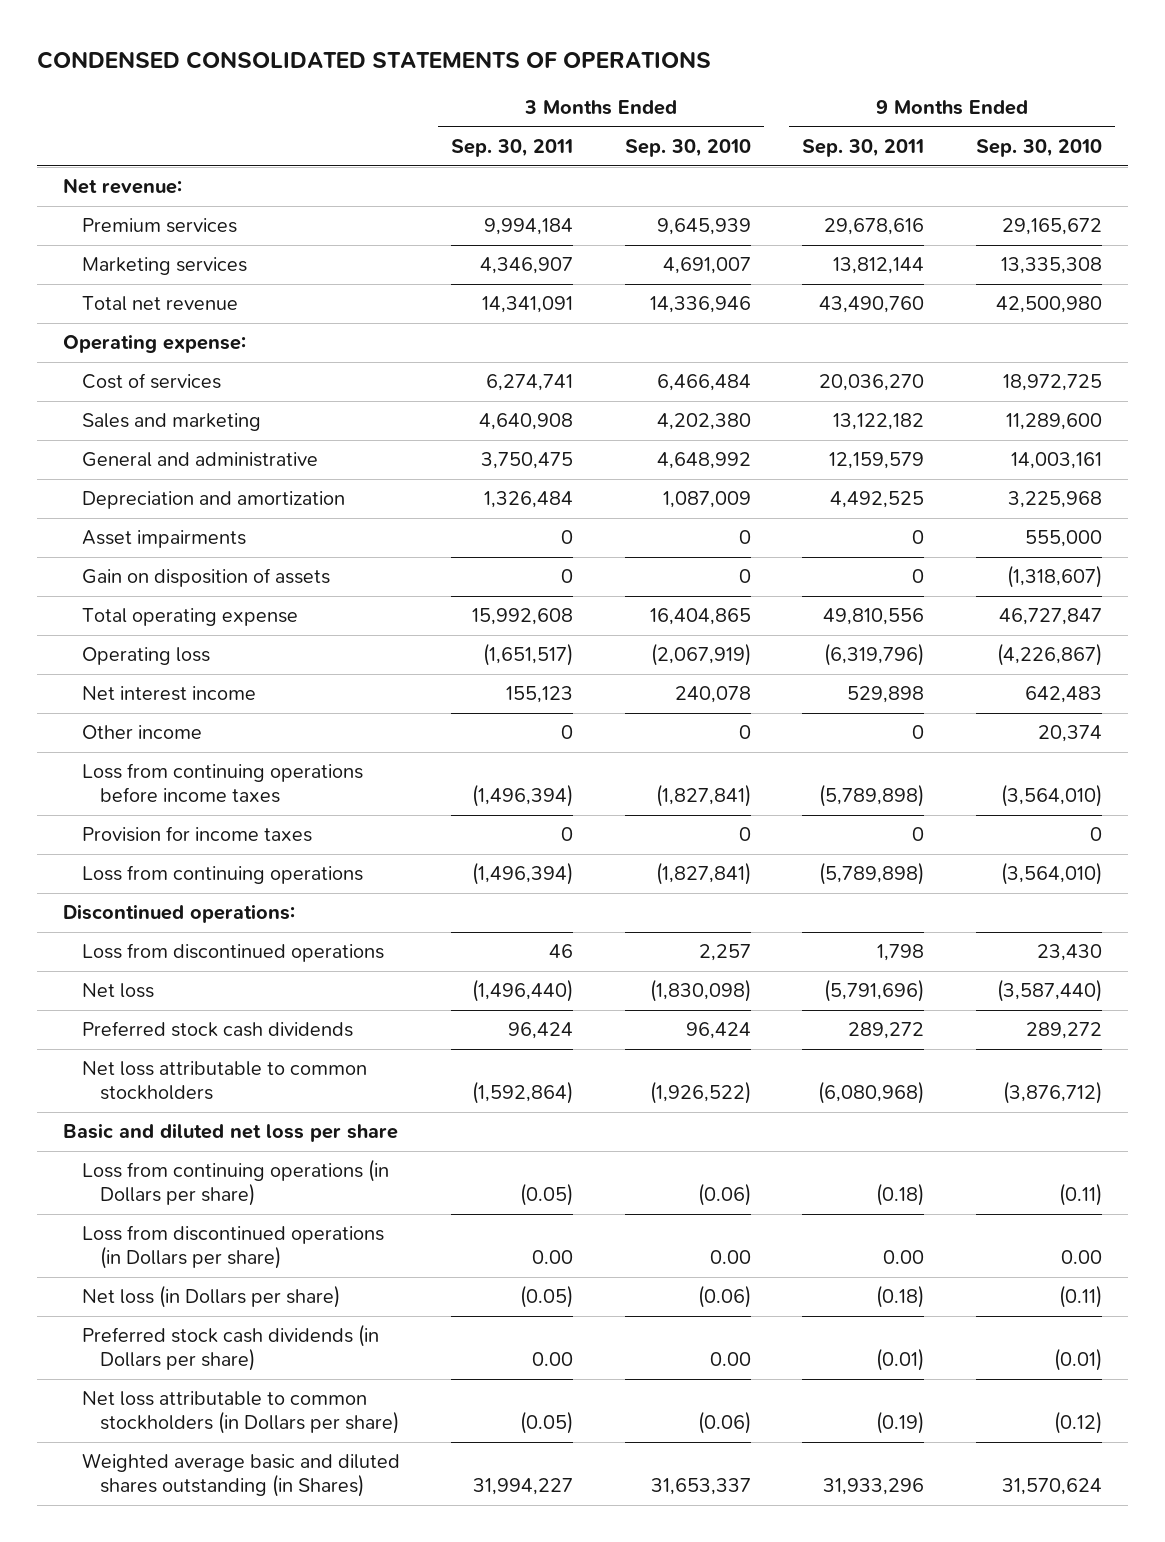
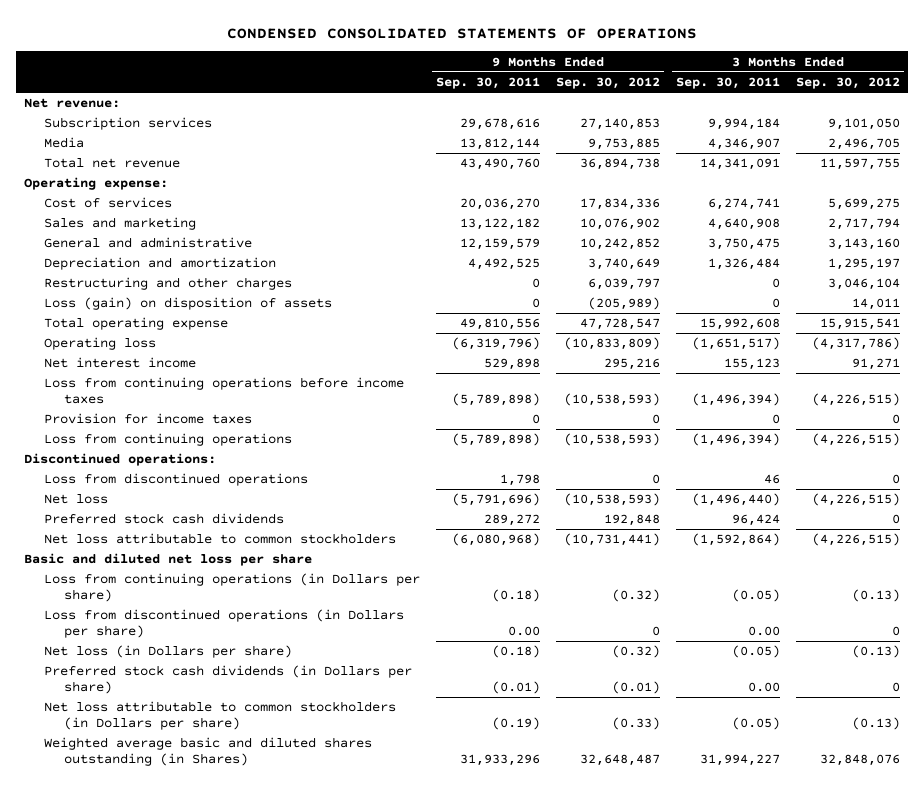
[624,139,751,158] Sep. 30, 2010 -> none
[975,139,1102,158] Sep. 30, 2010 -> none
none -> [555,76,660,89] Sep. 30, 2012
none -> [795,76,900,89] Sep. 30, 2012
[81,218,237,234] Premium services -> [44,117,213,131] Subscription services
[81,257,247,276] Marketing services -> [44,137,85,149] Media
[81,530,246,549] Asset impairments -> none
none -> [44,277,293,291] Restructuring and other charges
[81,568,330,588] Gain on disposition of assets -> [44,297,333,311] Loss (gain) on disposition of assets
[81,725,202,740] Other income -> none

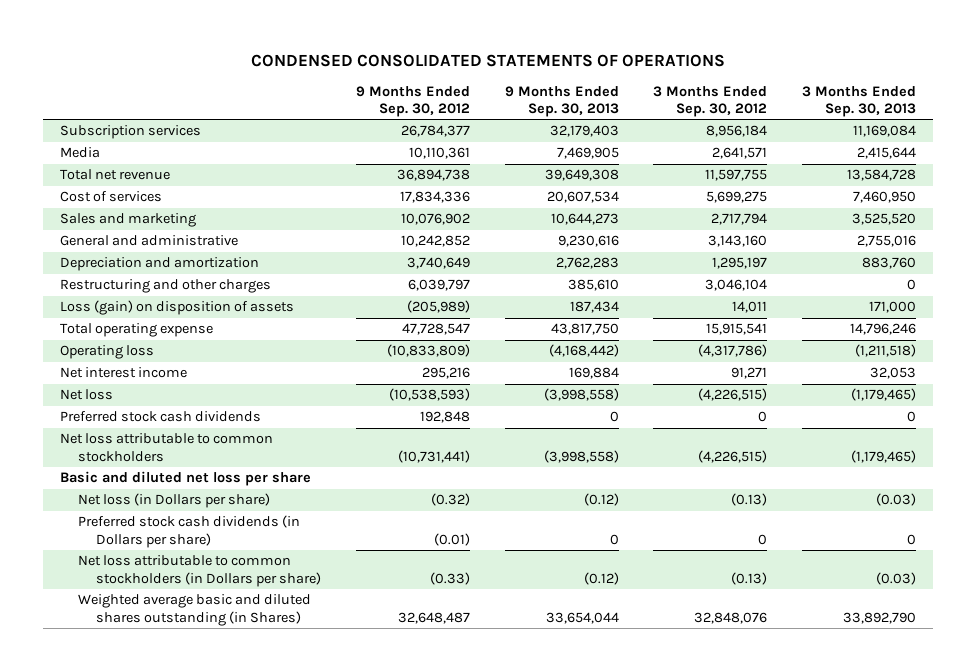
[436,76,541,89] Sep. 30, 2011 -> none
[675,76,780,89] Sep. 30, 2011 -> none
none -> [504,85,619,118] 9 Months Ended Sep. 30, 2013
none -> [801,85,916,118] 3 Months Ended Sep. 30, 2013
[24,98,121,109] Net revenue: -> none
[579,118,660,131] 27,140,853 -> [400,125,470,138] 26,784,377
[827,118,900,131] 9,101,050 -> [706,125,768,138] 8,956,184
[587,138,660,151] 9,753,885 -> [408,147,470,160] 10,110,361
[827,138,900,151] 2,496,705 -> [712,147,768,160] 2,641,571
[24,177,169,191] Operating expense: -> none
[44,377,405,405] Loss from continuing operations before income taxes -> none
[44,413,253,425] Provision for income taxes -> none
[44,433,293,447] Loss from continuing operations -> none
[24,453,217,467] Discontinued operations: -> none
[44,473,309,487] Loss from discontinued operations -> none
[44,573,421,603] Loss from continuing operations (in Dollars per share) -> none
[44,609,405,639] Loss from discontinued operations (in Dollars per share) -> none

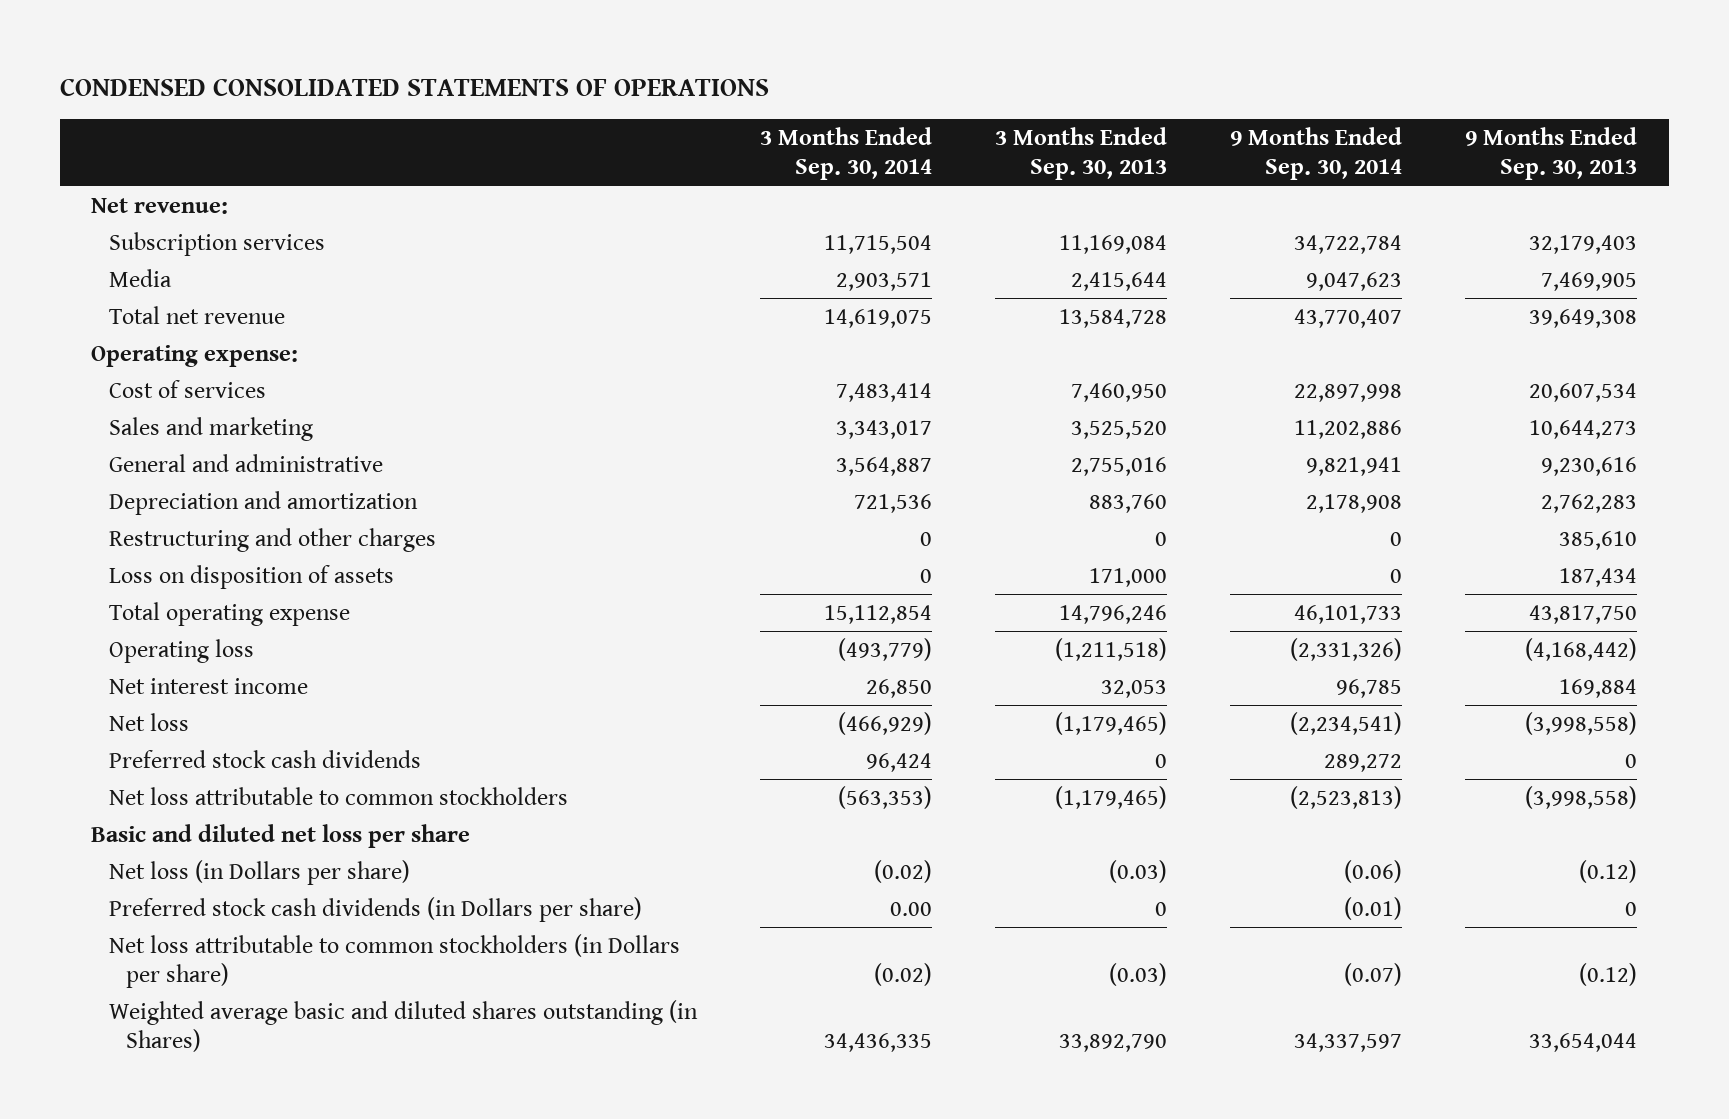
[355,85,470,118] 9 Months Ended Sep. 30, 2012 -> none
[653,85,768,118] 3 Months Ended Sep. 30, 2012 -> none
none -> [759,127,932,181] 3 Months Ended Sep. 30, 2014
none -> [1230,127,1403,181] 9 Months Ended Sep. 30, 2014
none -> [91,197,229,214] Net revenue:
none -> [91,344,299,367] Operating expense:
[60,300,295,316] Loss (gain) on disposition of assets -> [108,564,394,589] Loss on disposition of assets

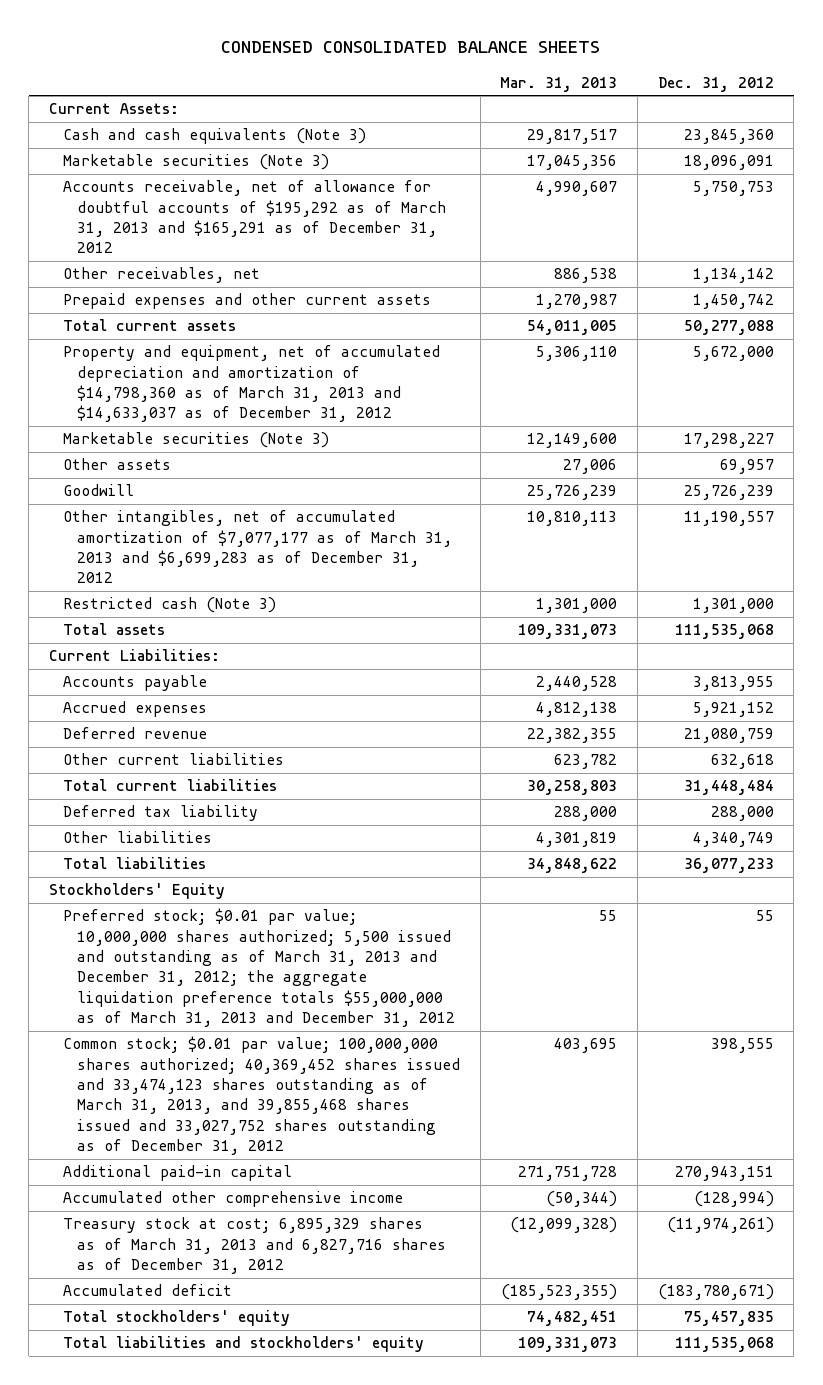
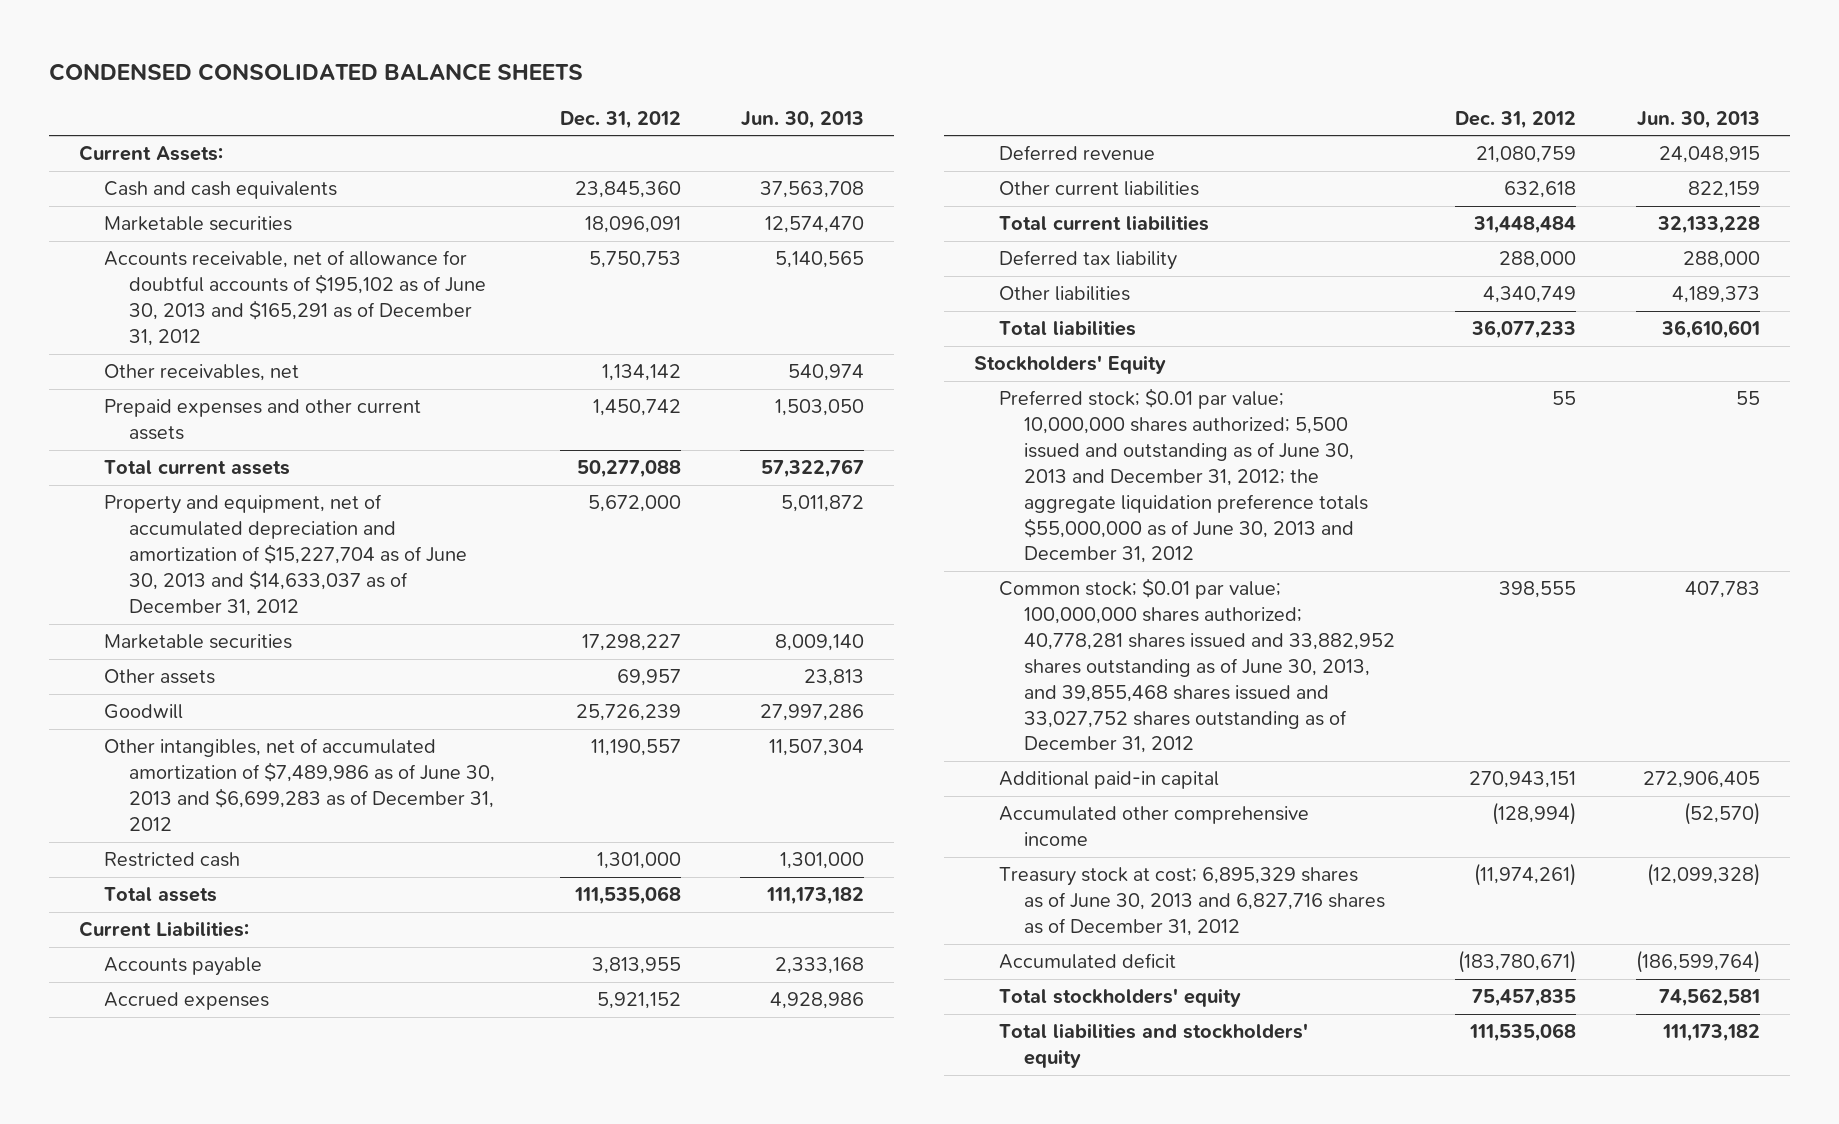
[500,76,618,92] Mar. 31, 2013 -> none
none -> [741,110,865,129] Jun. 30, 2013
[63,128,367,145] Cash and cash equivalents (Note 3) -> [103,181,337,200] Cash and cash equivalents
[63,154,330,171] Marketable securities (Note 3) -> [103,216,292,232] Marketable securities
[63,180,447,254] Accounts receivable, net of allowance for doubtful accounts of $195,292 as of March 31, 2013 and $165,291 as of December 31, 2012 -> [103,250,486,346] Accounts receivable, net of allowance for doubtful accounts of $195,102 as of June 30, 2013 and $165,291 as of December 31, 2012
[63,345,441,423] Property and equipment, net of accumulated depreciation and amortization of $14,798,360 as of March 31, 2013 and $14,633,037 as of December 31, 2012 -> [103,494,467,616] Property and equipment, net of accumulated depreciation and amortization of $15,227,704 as of June 30, 2013 and $14,633,037 as of December 31, 2012
[63,432,330,449] Marketable securities (Note 3) -> [103,634,292,650] Marketable securities
[63,510,453,584] Other intangibles, net of accumulated amortization of $7,077,177 as of March 31, 2013 and $6,699,283 as of December 31, 2012 -> [103,738,495,831] Other intangibles, net of accumulated amortization of $7,489,986 as of June 30, 2013 and $6,699,283 as of December 31, 2012
[63,597,277,614] Restricted cash (Note 3) -> [103,852,240,868] Restricted cash
[63,908,456,1028] Preferred stock; $0.01 par value; 10,000,000 shares authorized; 5,500 issued and outstanding as of March 31, 2013 and December 31, 2012; the aggregate liquidation preference totals $55,000,000 as of March 31, 2013 and December 31, 2012 -> [999,388,1369,564] Preferred stock; $0.01 par value; 10,000,000 shares authorized; 5,500 issued and outstanding as of June 30, 2013 and December 31, 2012; the aggregate liquidation preference totals $55,000,000 as of June 30, 2013 and December 31, 2012
[63,1036,461,1156] Common stock; $0.01 par value; 100,000,000 shares authorized; 40,369,452 shares issued and 33,474,123 shares outstanding as of March 31, 2013, and 39,855,468 shares issued and 33,027,752 shares outstanding as of December 31, 2012 -> [999,578,1396,754] Common stock; $0.01 par value; 100,000,000 shares authorized; 40,778,281 shares issued and 33,882,952 shares outstanding as of June 30, 2013, and 39,855,468 shares issued and 33,027,752 shares outstanding as of December 31, 2012
[63,1217,447,1275] Treasury stock at cost; 6,895,329 shares as of March 31, 2013 and 6,827,716 shares as of December 31, 2012 -> [999,867,1386,937] Treasury stock at cost; 6,895,329 shares as of June 30, 2013 and 6,827,716 shares as of December 31, 2012

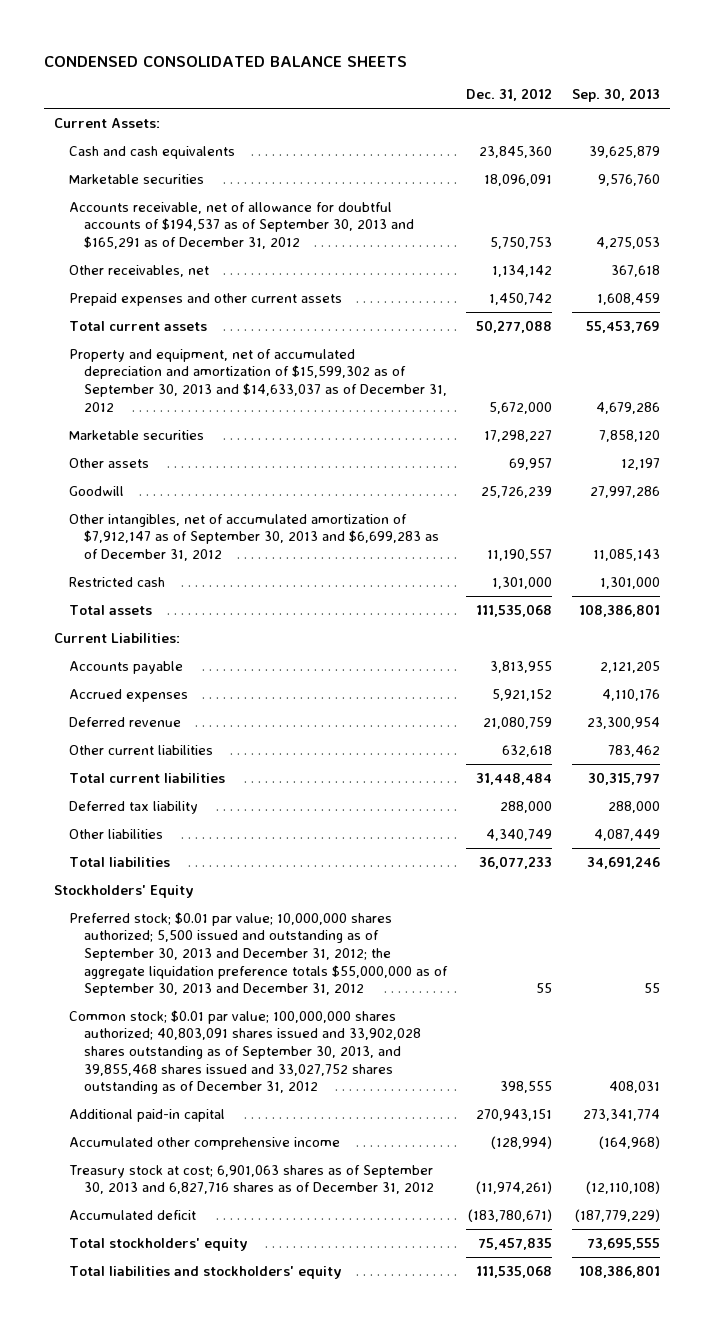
[741,110,865,129] Jun. 30, 2013 -> none
none -> [571,88,660,103] Sep. 30, 2013
[103,250,486,346] Accounts receivable, net of allowance for doubtful accounts of $195,102 as of June 30, 2013 and $165,291 as of December 31, 2012 -> [69,201,415,249] Accounts receivable, net of allowance for doubtful accounts of $194,537 as of September 30, 2013 and $165,291 as of December 31, 2012
[103,494,467,616] Property and equipment, net of accumulated depreciation and amortization of $15,227,704 as of June 30, 2013 and $14,633,037 as of December 31, 2012 -> [69,348,448,412] Property and equipment, net of accumulated depreciation and amortization of $15,599,302 as of September 30, 2013 and $14,633,037 as of December 31, 2012
[103,738,495,831] Other intangibles, net of accumulated amortization of $7,489,986 as of June 30, 2013 and $6,699,283 as of December 31, 2012 -> [69,513,440,561] Other intangibles, net of accumulated amortization of $7,912,147 as of September 30, 2013 and $6,699,283 as of December 31, 2012
[999,388,1369,564] Preferred stock; $0.01 par value; 10,000,000 shares authorized; 5,500 issued and outstanding as of June 30, 2013 and December 31, 2012; the aggregate liquidation preference totals $55,000,000 as of June 30, 2013 and December 31, 2012 -> [69,911,449,997] Preferred stock; $0.01 par value; 10,000,000 shares authorized; 5,500 issued and outstanding as of September 30, 2013 and December 31, 2012; the aggregate liquidation preference totals $55,000,000 as of September 30, 2013 and December 31, 2012
[999,578,1396,754] Common stock; $0.01 par value; 100,000,000 shares authorized; 40,778,281 shares issued and 33,882,952 shares outstanding as of June 30, 2013, and 39,855,468 shares issued and 33,027,752 shares outstanding as of December 31, 2012 -> [69,1009,422,1095] Common stock; $0.01 par value; 100,000,000 shares authorized; 40,803,091 shares issued and 33,902,028 shares outstanding as of September 30, 2013, and 39,855,468 shares issued and 33,027,752 shares outstanding as of December 31, 2012
[999,867,1386,937] Treasury stock at cost; 6,895,329 shares as of June 30, 2013 and 6,827,716 shares as of December 31, 2012 -> [69,1164,435,1195] Treasury stock at cost; 6,901,063 shares as of September 30, 2013 and 6,827,716 shares as of December 31, 2012

